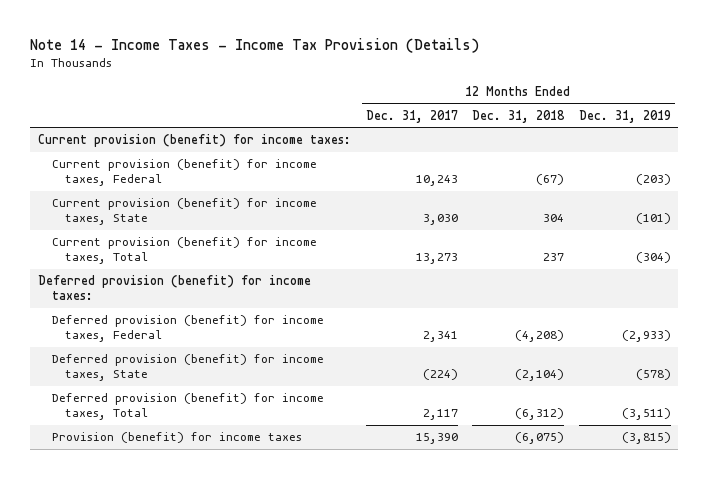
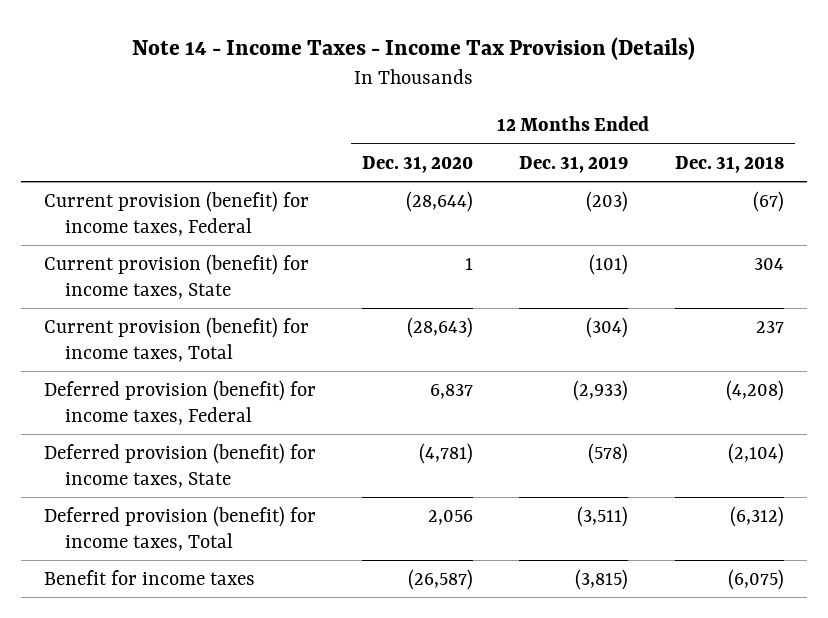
[365,109,458,123] Dec. 31, 2017 -> none
none -> [362,155,474,173] Dec. 31, 2020
[37,134,351,148] Current provision (benefit) for income taxes: -> none
[37,275,311,301] Deferred provision (benefit) for income taxes: -> none
[51,432,302,444] Provision (benefit) for income taxes -> [43,569,255,585] Benefit for income taxes

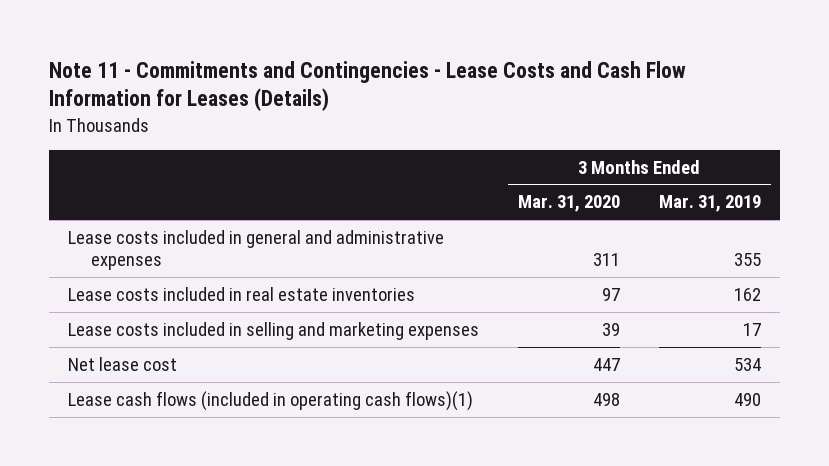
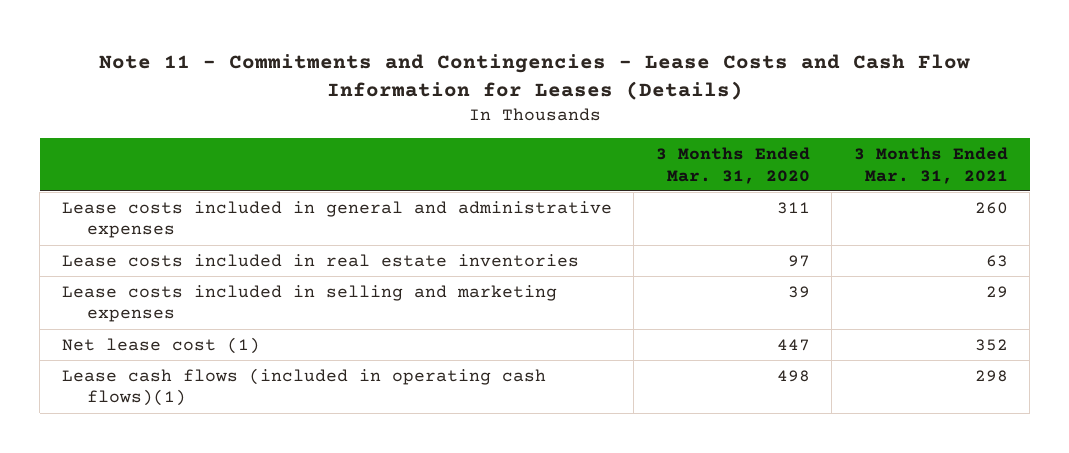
[658,195,761,213] Mar. 31, 2019 -> none
none -> [853,146,1008,184] 3 Months Ended Mar. 31, 2021
[68,356,178,371] Net lease cost -> [61,336,260,354] Net lease cost (1)

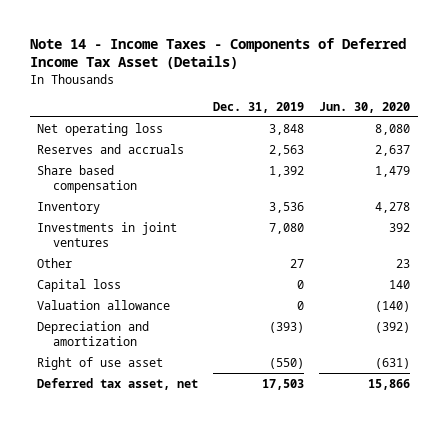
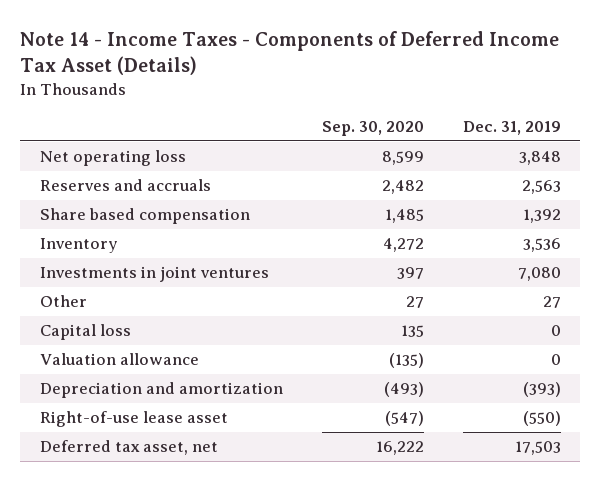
[319,101,411,113] Jun. 30, 2020 -> none
none -> [321,121,424,137] Sep. 30, 2020
[37,356,164,370] Right of use asset -> [39,411,228,428] Right-of-use lease asset

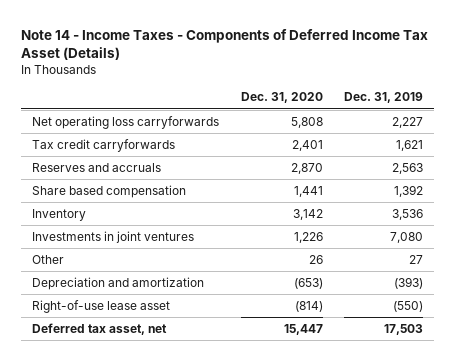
[321,121,424,137] Sep. 30, 2020 -> none
none -> [240,92,323,104] Dec. 31, 2020
[39,150,186,167] Net operating loss -> [31,115,219,129] Net operating loss carryforwards
[518,151,561,166] 3,848 -> [392,116,424,128] 2,227
none -> [31,138,175,152] Tax credit carryforwards
[39,324,131,341] Capital loss -> none
[39,353,199,366] Valuation allowance -> none

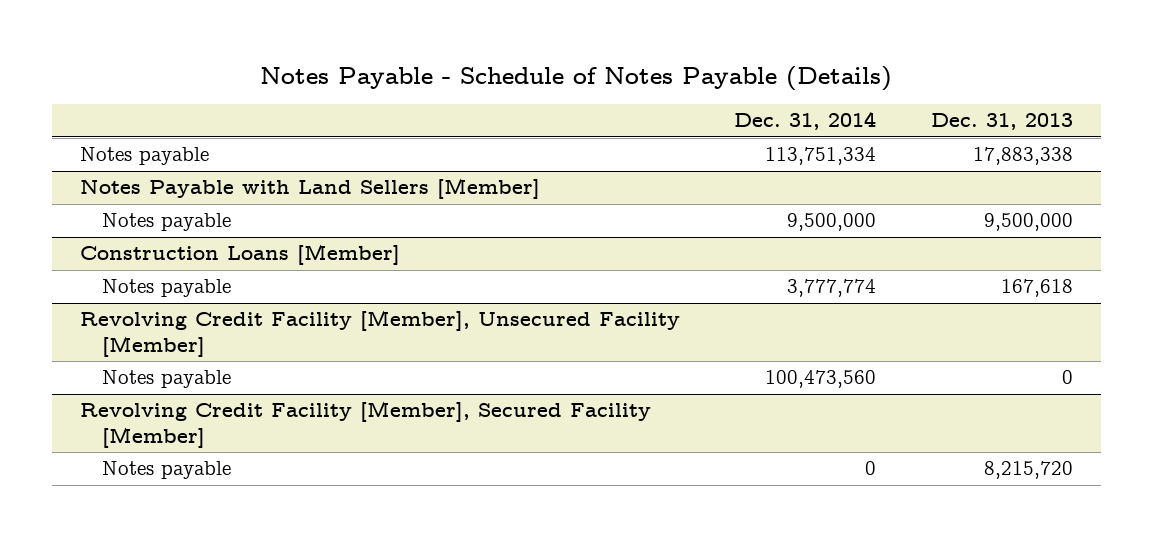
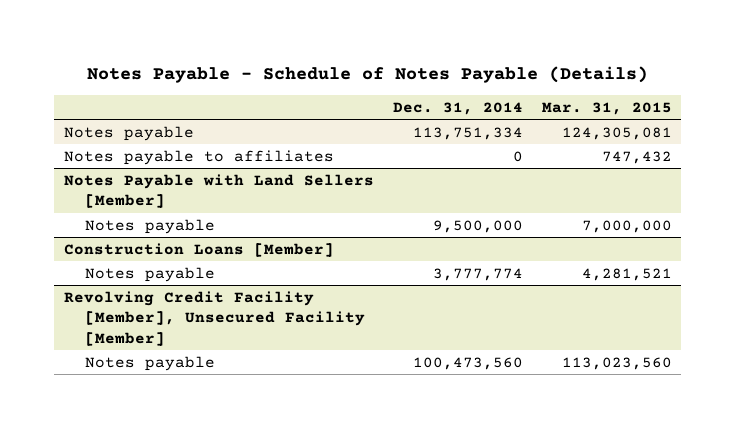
[931,113,1074,131] Dec. 31, 2013 -> none
none -> [541,101,672,115] Mar. 31, 2015
none -> [63,149,334,165] Notes payable to affiliates
[79,401,651,448] Revolving Credit Facility [Member], Secured Facility [Member] -> none
[101,461,231,480] Notes payable -> none

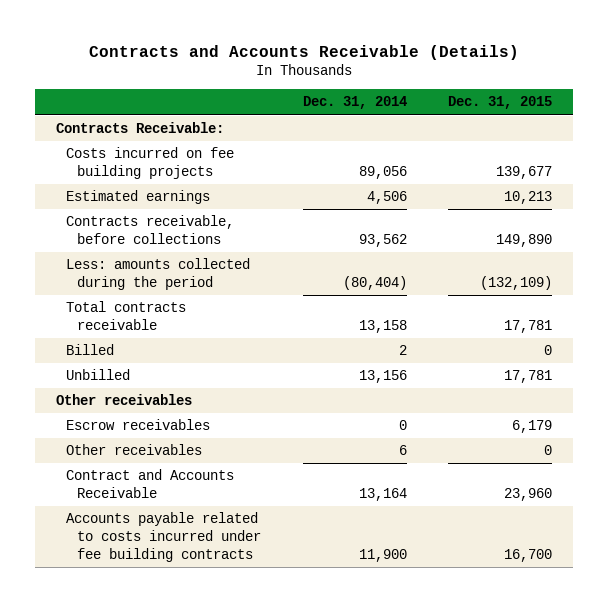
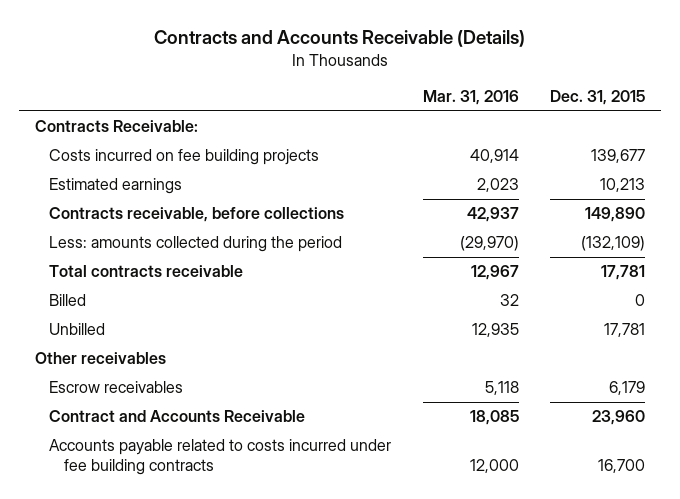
[302,96,407,110] Dec. 31, 2014 -> none
none -> [422,90,519,106] Mar. 31, 2016
[66,444,203,456] Other receivables -> none

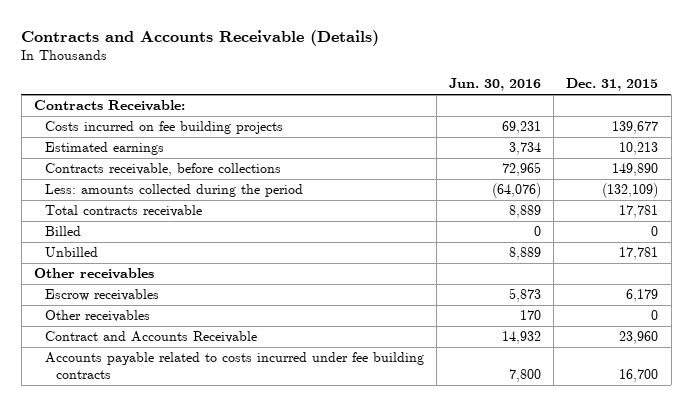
[422,90,519,106] Mar. 31, 2016 -> none
none -> [449,78,542,92] Jun. 30, 2016
none -> [44,310,150,323] Other receivables

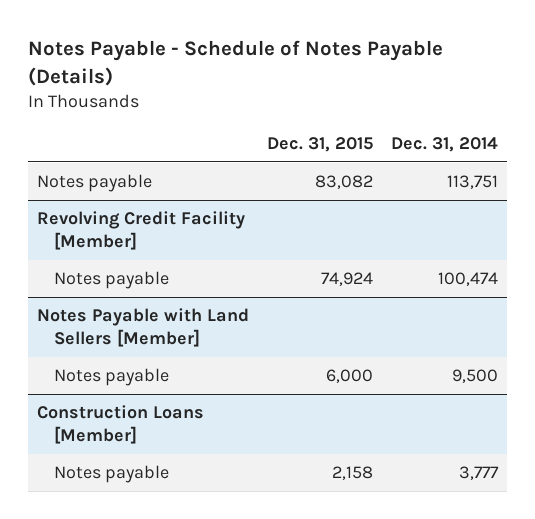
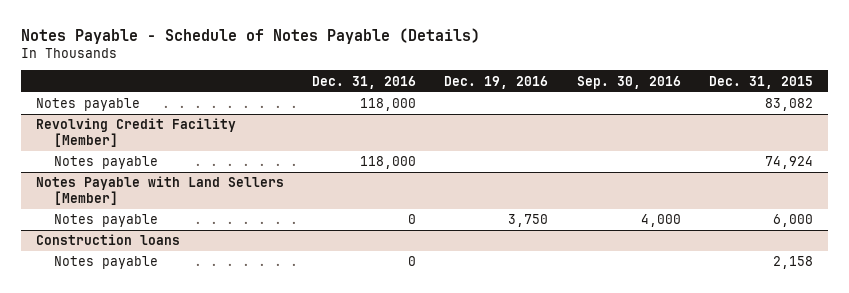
[391,136,499,152] Dec. 31, 2014 -> none
none -> [312,75,417,89] Dec. 31, 2016
none -> [444,75,549,89] Dec. 19, 2016
none -> [576,75,681,89] Sep. 30, 2016
[36,404,204,444] Construction Loans [Member] -> [35,234,180,246] Construction loans

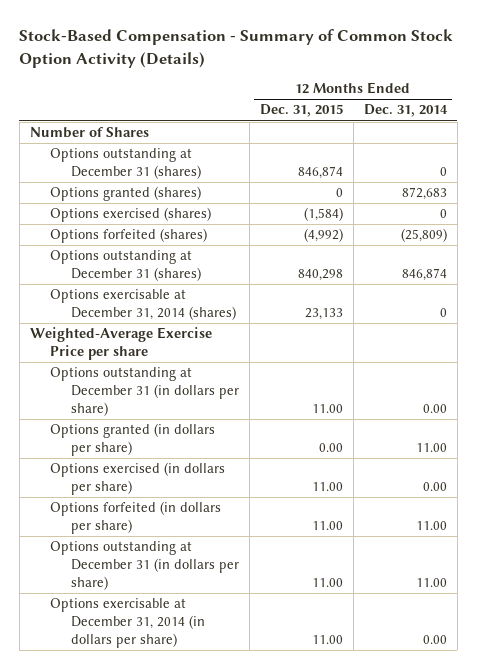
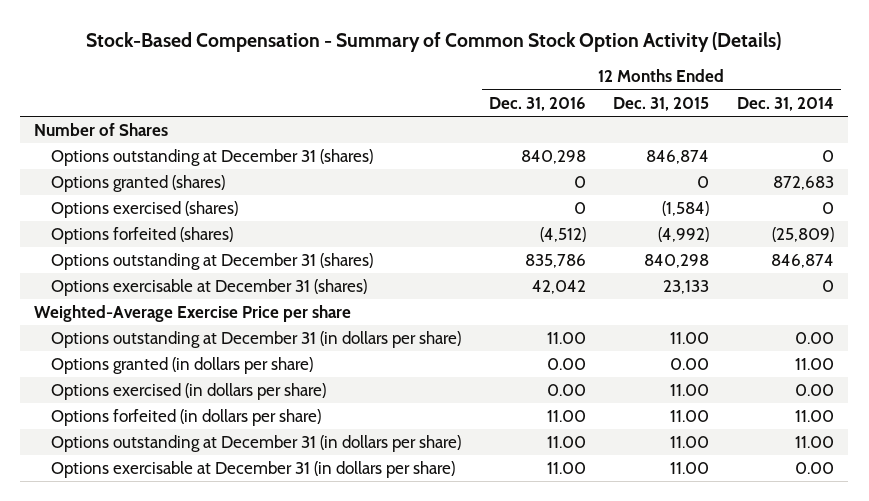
none -> [488,96,586,111] Dec. 31, 2016
[50,289,236,321] Options exercisable at December 31, 2014 (shares) -> [50,279,367,297] Options exercisable at December 31 (shares)
[50,598,205,648] Options exercisable at December 31, 2014 (in dollars per share) -> [50,461,455,479] Options exercisable at December 31 (in dollars per share)

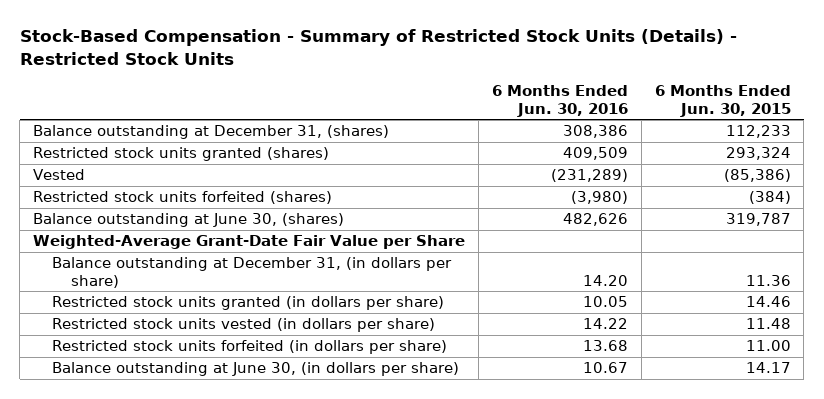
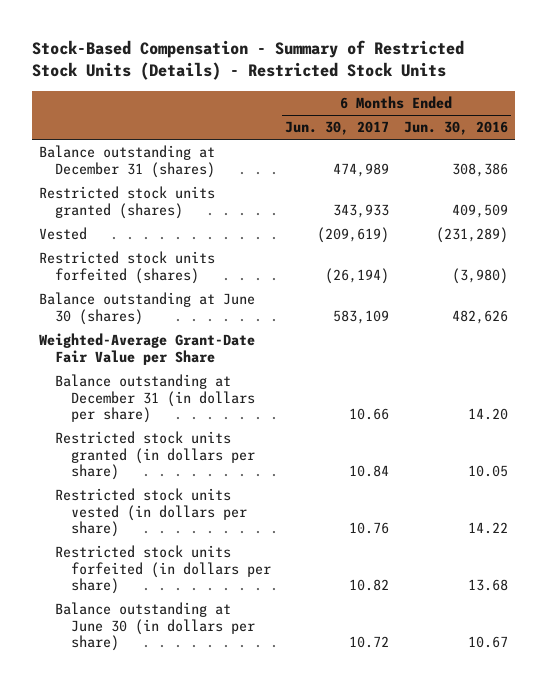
[654,85,791,117] 6 Months Ended Jun. 30, 2015 -> none
none -> [285,121,390,136] Jun. 30, 2017
[33,125,390,140] Balance outstanding at December 31, (shares) -> [39,145,216,178] Balance outstanding at December 31 (shares)
[33,213,345,228] Balance outstanding at June 30, (shares) -> [39,292,256,325] Balance outstanding at June 30 (shares)
[52,257,453,288] Balance outstanding at December 31, (in dollars per share) -> [54,374,255,424] Balance outstanding at December 31 (in dollars per share)
[52,362,460,377] Balance outstanding at June 30, (in dollars per share) -> [54,602,255,652] Balance outstanding at June 30 (in dollars per share)

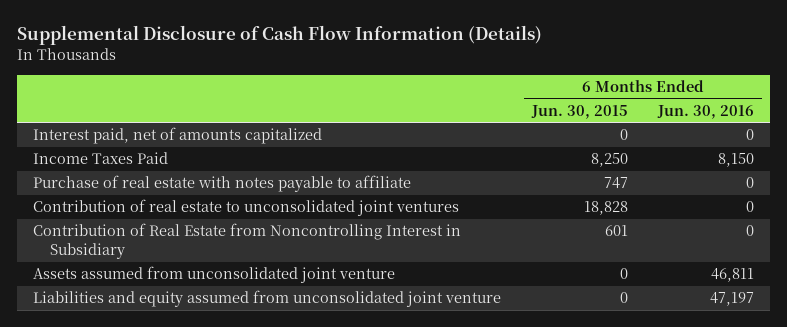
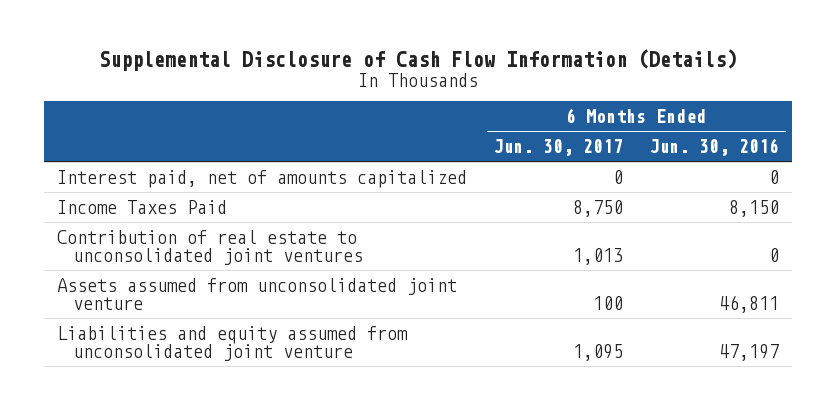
[530,104,628,119] Jun. 30, 2015 -> none
none -> [493,139,624,157] Jun. 30, 2017
[32,175,411,193] Purchase of real estate with notes payable to affiliate -> none
[32,223,461,260] Contribution of Real Estate from Noncontrolling Interest in Subsidiary -> none

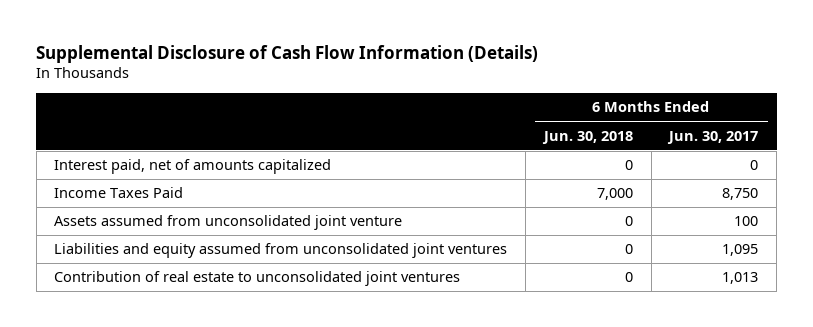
[649,138,780,157] Jun. 30, 2016 -> none
none -> [541,130,633,144] Jun. 30, 2018
[56,325,408,361] Liabilities and equity assumed from unconsolidated joint venture -> [54,243,508,259] Liabilities and equity assumed from unconsolidated joint ventures
[56,229,363,265] Contribution of real estate to unconsolidated joint ventures -> [54,271,461,287] Contribution of real estate to unconsolidated joint ventures

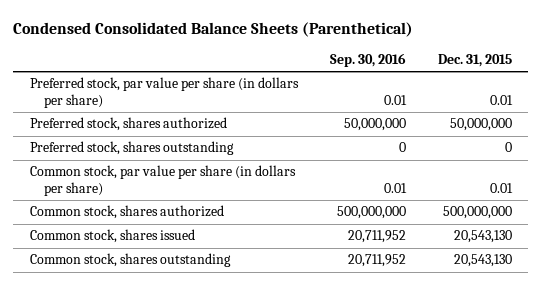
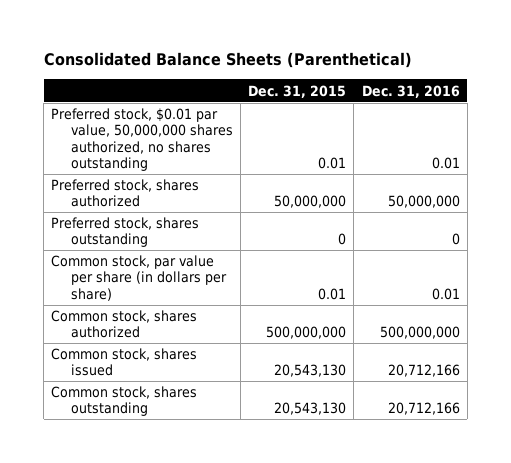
[13,22,414,38] Condensed Consolidated Balance Sheets (Parenthetical) -> [43,52,412,69] Consolidated Balance Sheets (Parenthetical)
[329,52,406,67] Sep. 30, 2016 -> none
none -> [361,84,460,98] Dec. 31, 2016
[29,77,299,108] Preferred stock, par value per share (in dollars per share) -> [51,108,233,171] Preferred stock, $0.01 par value, 50,000,000 shares authorized, no shares outstanding

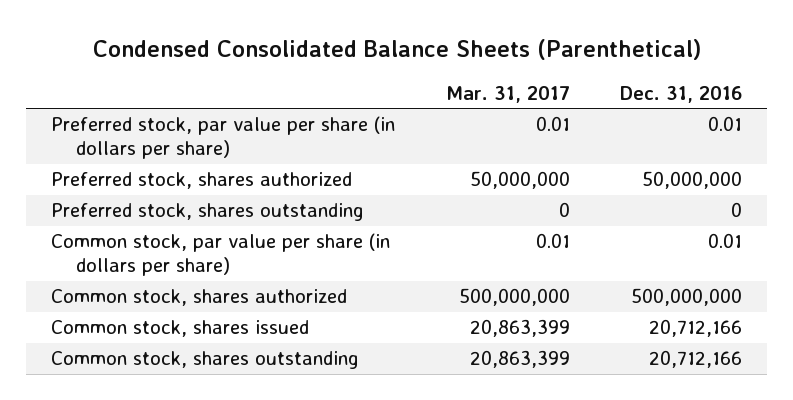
[43,52,412,69] Consolidated Balance Sheets (Parenthetical) -> [92,39,701,61] Condensed Consolidated Balance Sheets (Parenthetical)
[248,84,347,98] Dec. 31, 2015 -> none
none -> [445,85,570,103] Mar. 31, 2017
[51,108,233,171] Preferred stock, $0.01 par value, 50,000,000 shares authorized, no shares outstanding -> [50,116,395,160] Preferred stock, par value per share (in dollars per share)

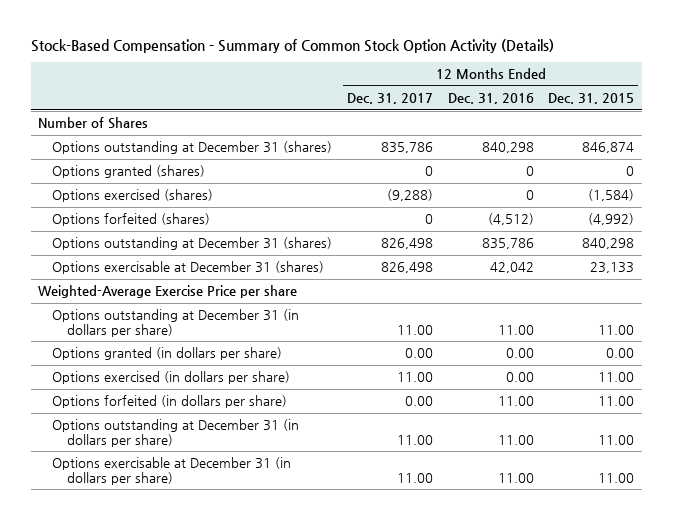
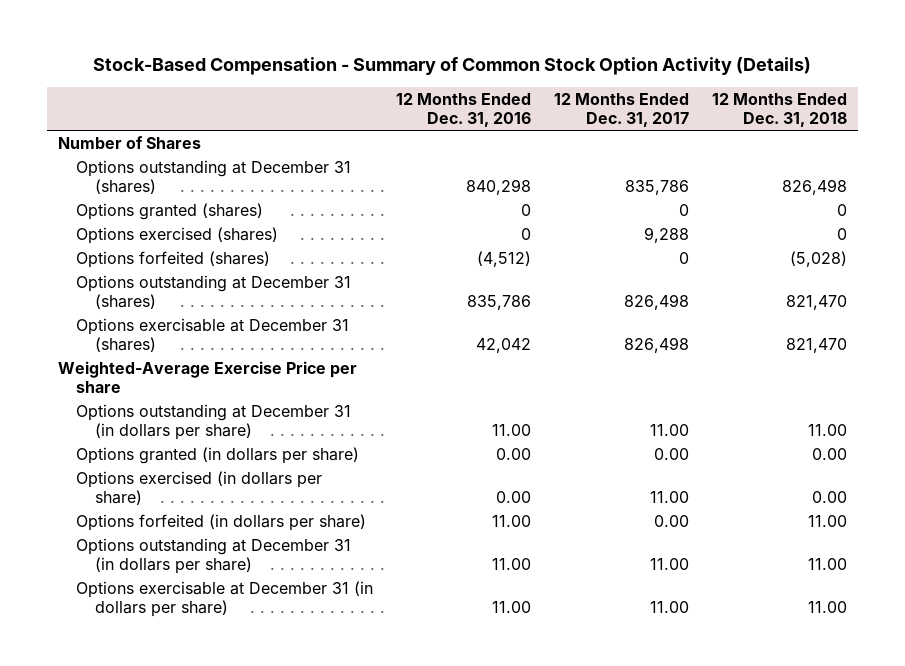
[548,93,635,105] Dec. 31, 2015 -> none
none -> [711,92,847,127] 12 Months Ended Dec. 31, 2018
[387,189,434,202] (9,288) -> [644,226,690,243] 9,288

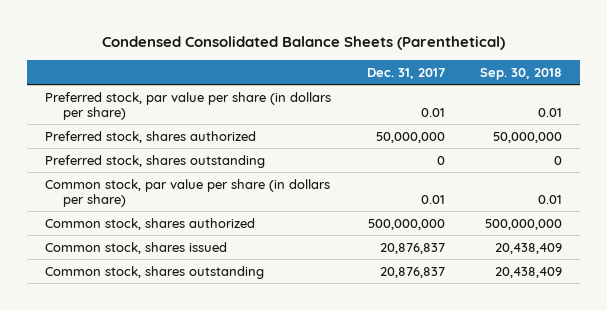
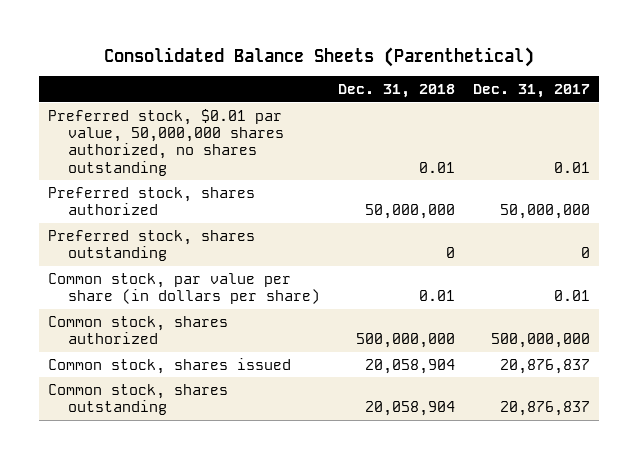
[101,36,505,51] Condensed Consolidated Balance Sheets (Parenthetical) -> [104,46,535,67] Consolidated Balance Sheets (Parenthetical)
[480,68,563,81] Sep. 30, 2018 -> none
none -> [337,84,455,99] Dec. 31, 2018
[44,91,331,120] Preferred stock, par value per share (in dollars per share) -> [47,108,284,176] Preferred stock, $0.01 par value, 50,000,000 shares authorized, no shares outstanding

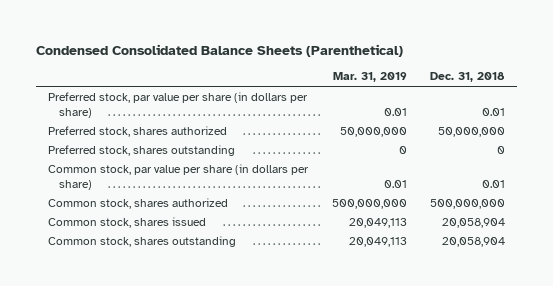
[104,46,535,67] Consolidated Balance Sheets (Parenthetical) -> [36,43,404,57] Condensed Consolidated Balance Sheets (Parenthetical)
[473,84,591,99] Dec. 31, 2017 -> none
none -> [332,72,407,83] Mar. 31, 2019
[47,108,284,176] Preferred stock, $0.01 par value, 50,000,000 shares authorized, no shares outstanding -> [47,91,308,118] Preferred stock, par value per share (in dollars per share)

